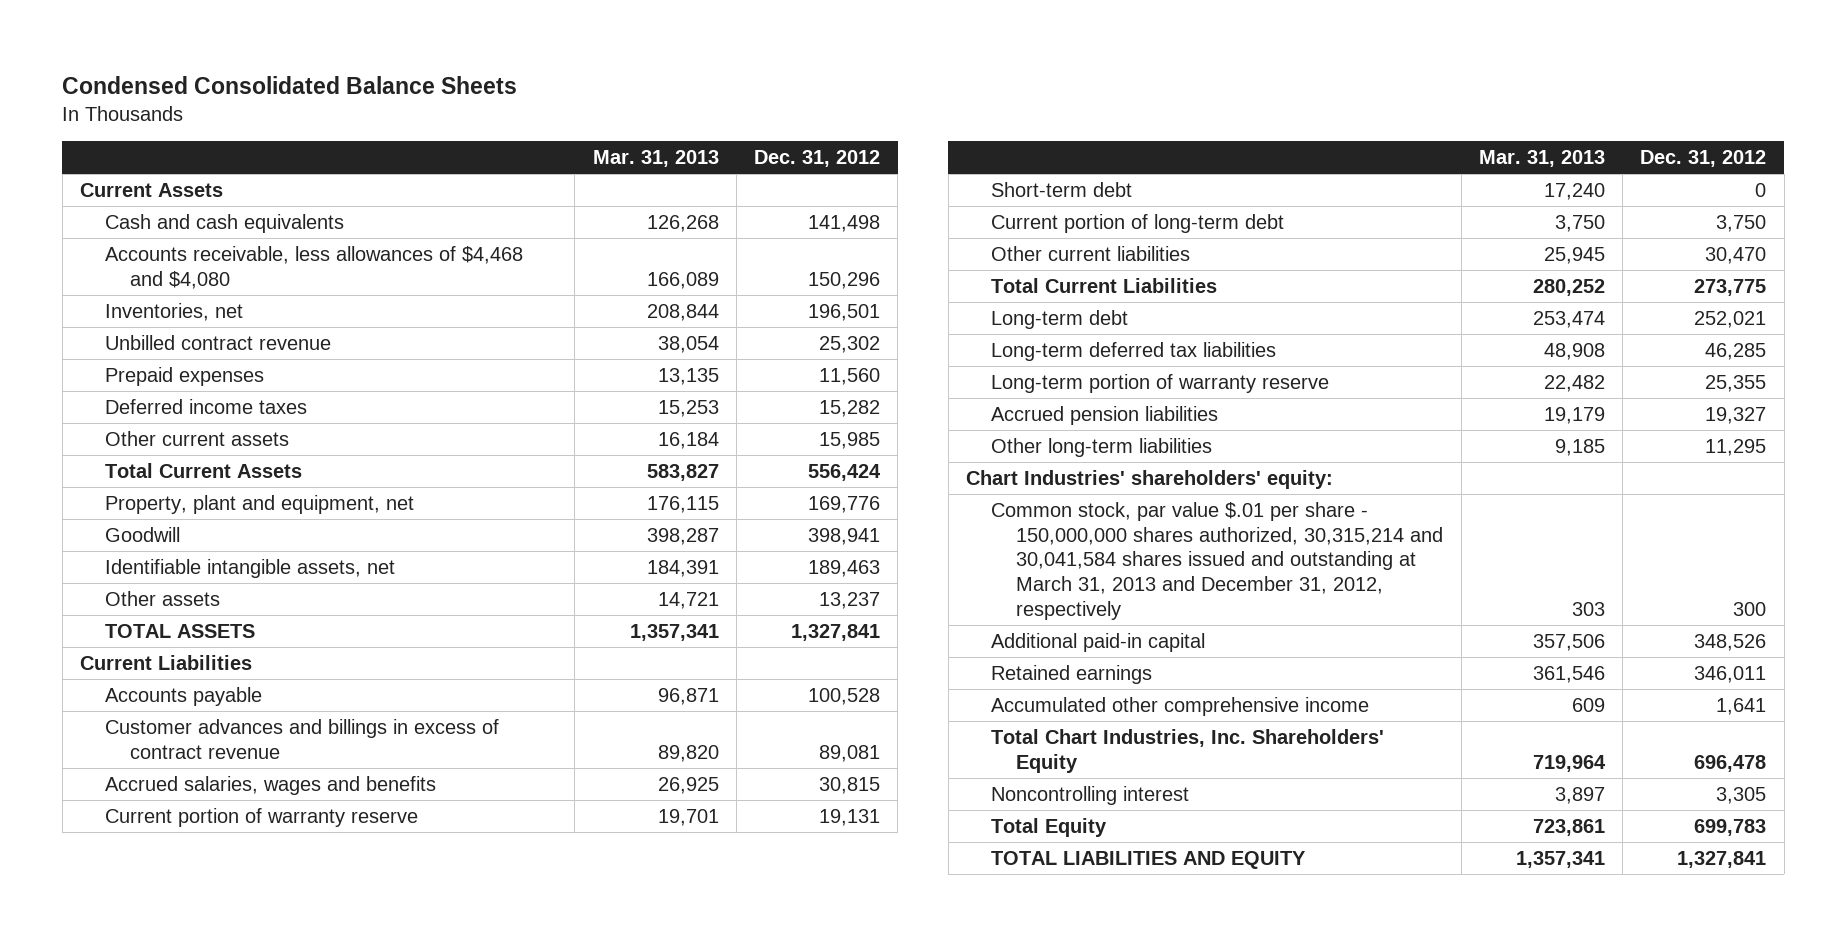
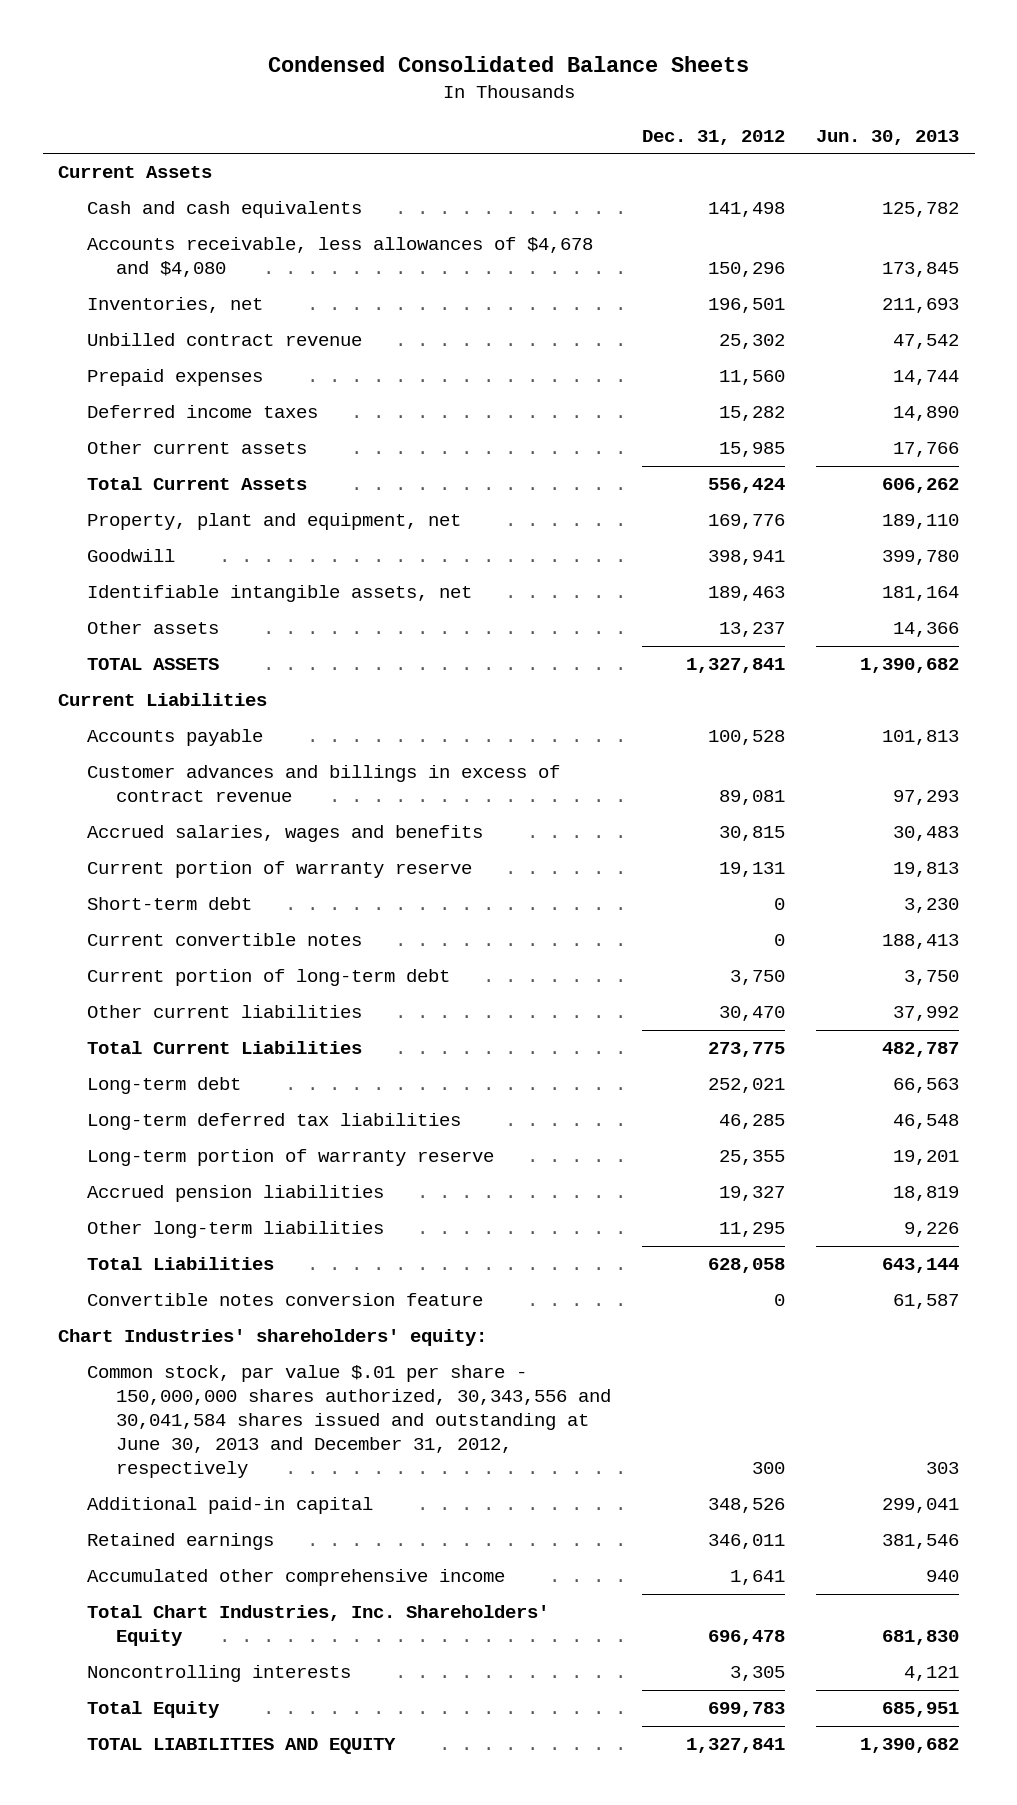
[592,150,719,168] Mar. 31, 2013 -> none
none -> [816,129,960,145] Jun. 30, 2013
[104,246,523,289] Accounts receivable, less allowances of $4,468 and $4,080 -> [87,237,594,278] Accounts receivable, less allowances of $4,678 and $4,080
none -> [87,933,363,947] Current convertible notes
none -> [87,1257,275,1271] Total Liabilities
none -> [87,1293,484,1307] Convertible notes conversion feature
[991,502,1444,620] Common stock, par value $.01 per share - 150,000,000 shares authorized, 30,315,214 and 30,041,584 shares issued and outstanding at March 31, 2013 and December 31, 2012, respectively -> [87,1365,611,1479] Common stock, par value $.01 per share - 150,000,000 shares authorized, 30,343,556 and 30,041,584 shares issued and outstanding at June 30, 2013 and December 31, 2012, respectively
[991,786,1190,806] Noncontrolling interest -> [87,1665,352,1683] Noncontrolling interests

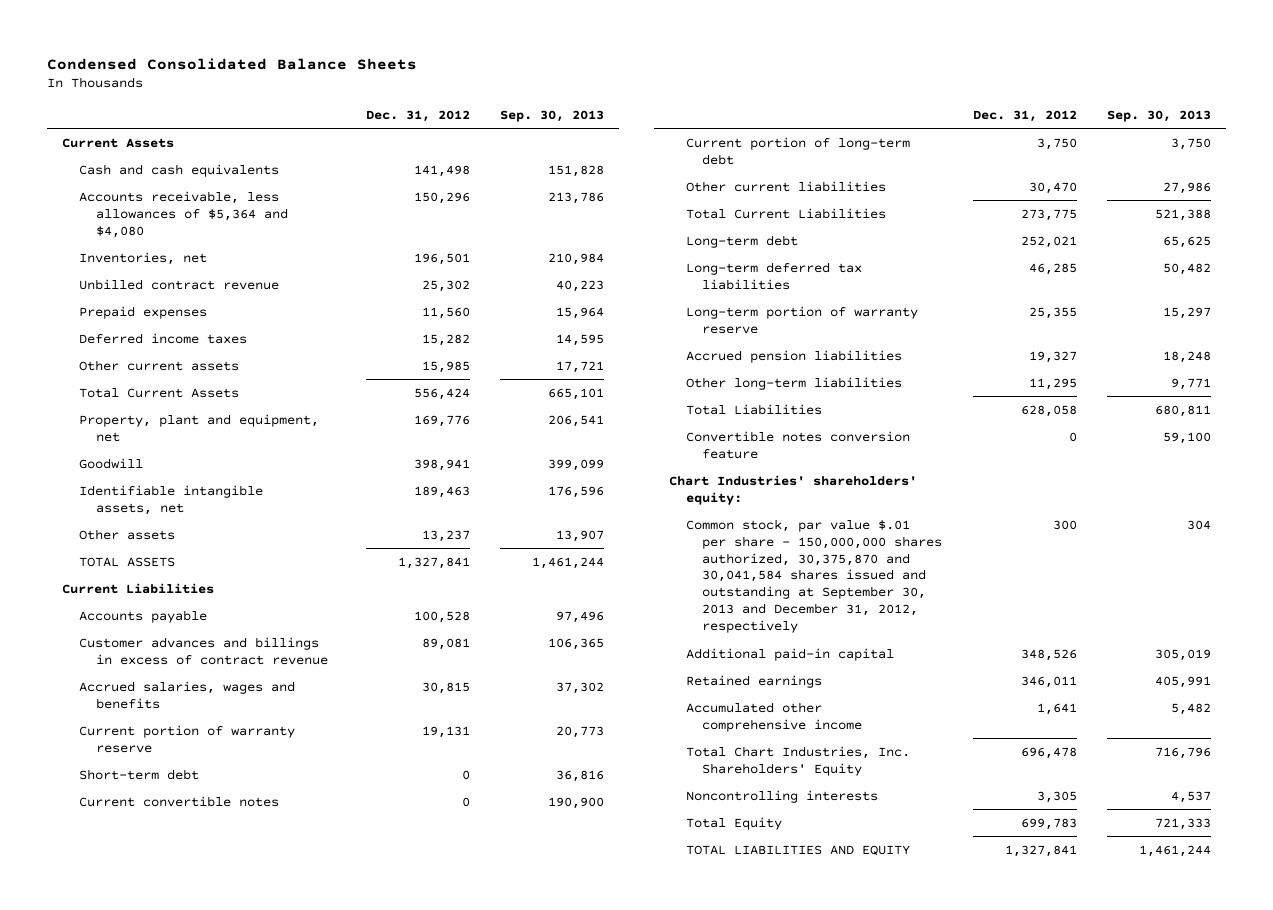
[816,129,960,145] Jun. 30, 2013 -> none
none -> [500,109,605,122] Sep. 30, 2013
[87,237,594,278] Accounts receivable, less allowances of $4,678 and $4,080 -> [79,190,288,238] Accounts receivable, less allowances of $5,364 and $4,080
[87,1365,611,1479] Common stock, par value $.01 per share - 150,000,000 shares authorized, 30,343,556 and 30,041,584 shares issued and outstanding at June 30, 2013 and December 31, 2012, respectively -> [685,518,943,634] Common stock, par value $.01 per share - 150,000,000 shares authorized, 30,375,870 and 30,041,584 shares issued and outstanding at September 30, 2013 and December 31, 2012, respectively

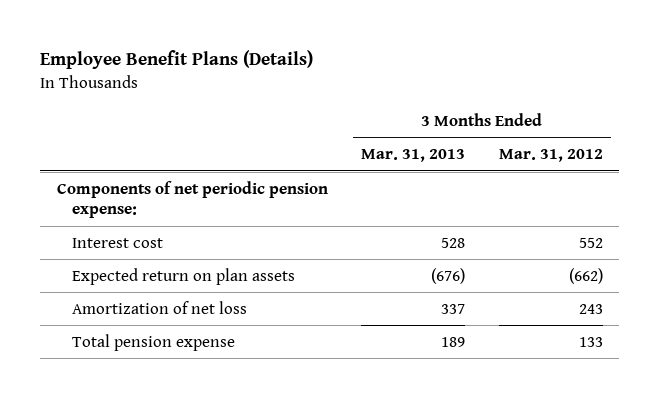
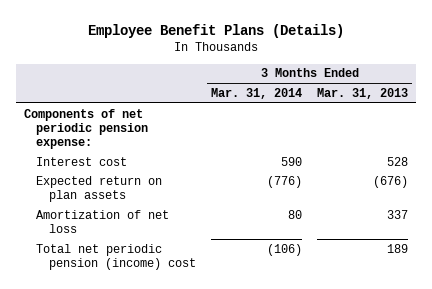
[498,149,603,163] Mar. 31, 2012 -> none
none -> [211,87,303,99] Mar. 31, 2014
[72,333,236,351] Total pension expense -> [36,243,196,270] Total net periodic pension (income) cost

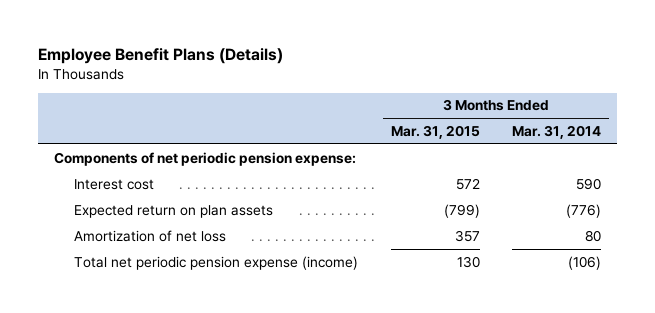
[317,87,409,99] Mar. 31, 2013 -> none
none -> [390,124,480,139] Mar. 31, 2015
[36,243,196,270] Total net periodic pension (income) cost -> [74,255,359,270] Total net periodic pension expense (income)

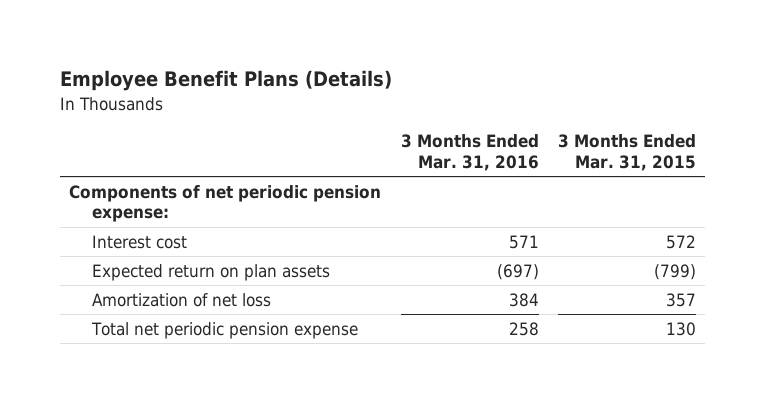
[512,124,602,139] Mar. 31, 2014 -> none
none -> [400,134,539,172] 3 Months Ended Mar. 31, 2016
[74,255,359,270] Total net periodic pension expense (income) -> [90,321,358,339] Total net periodic pension expense

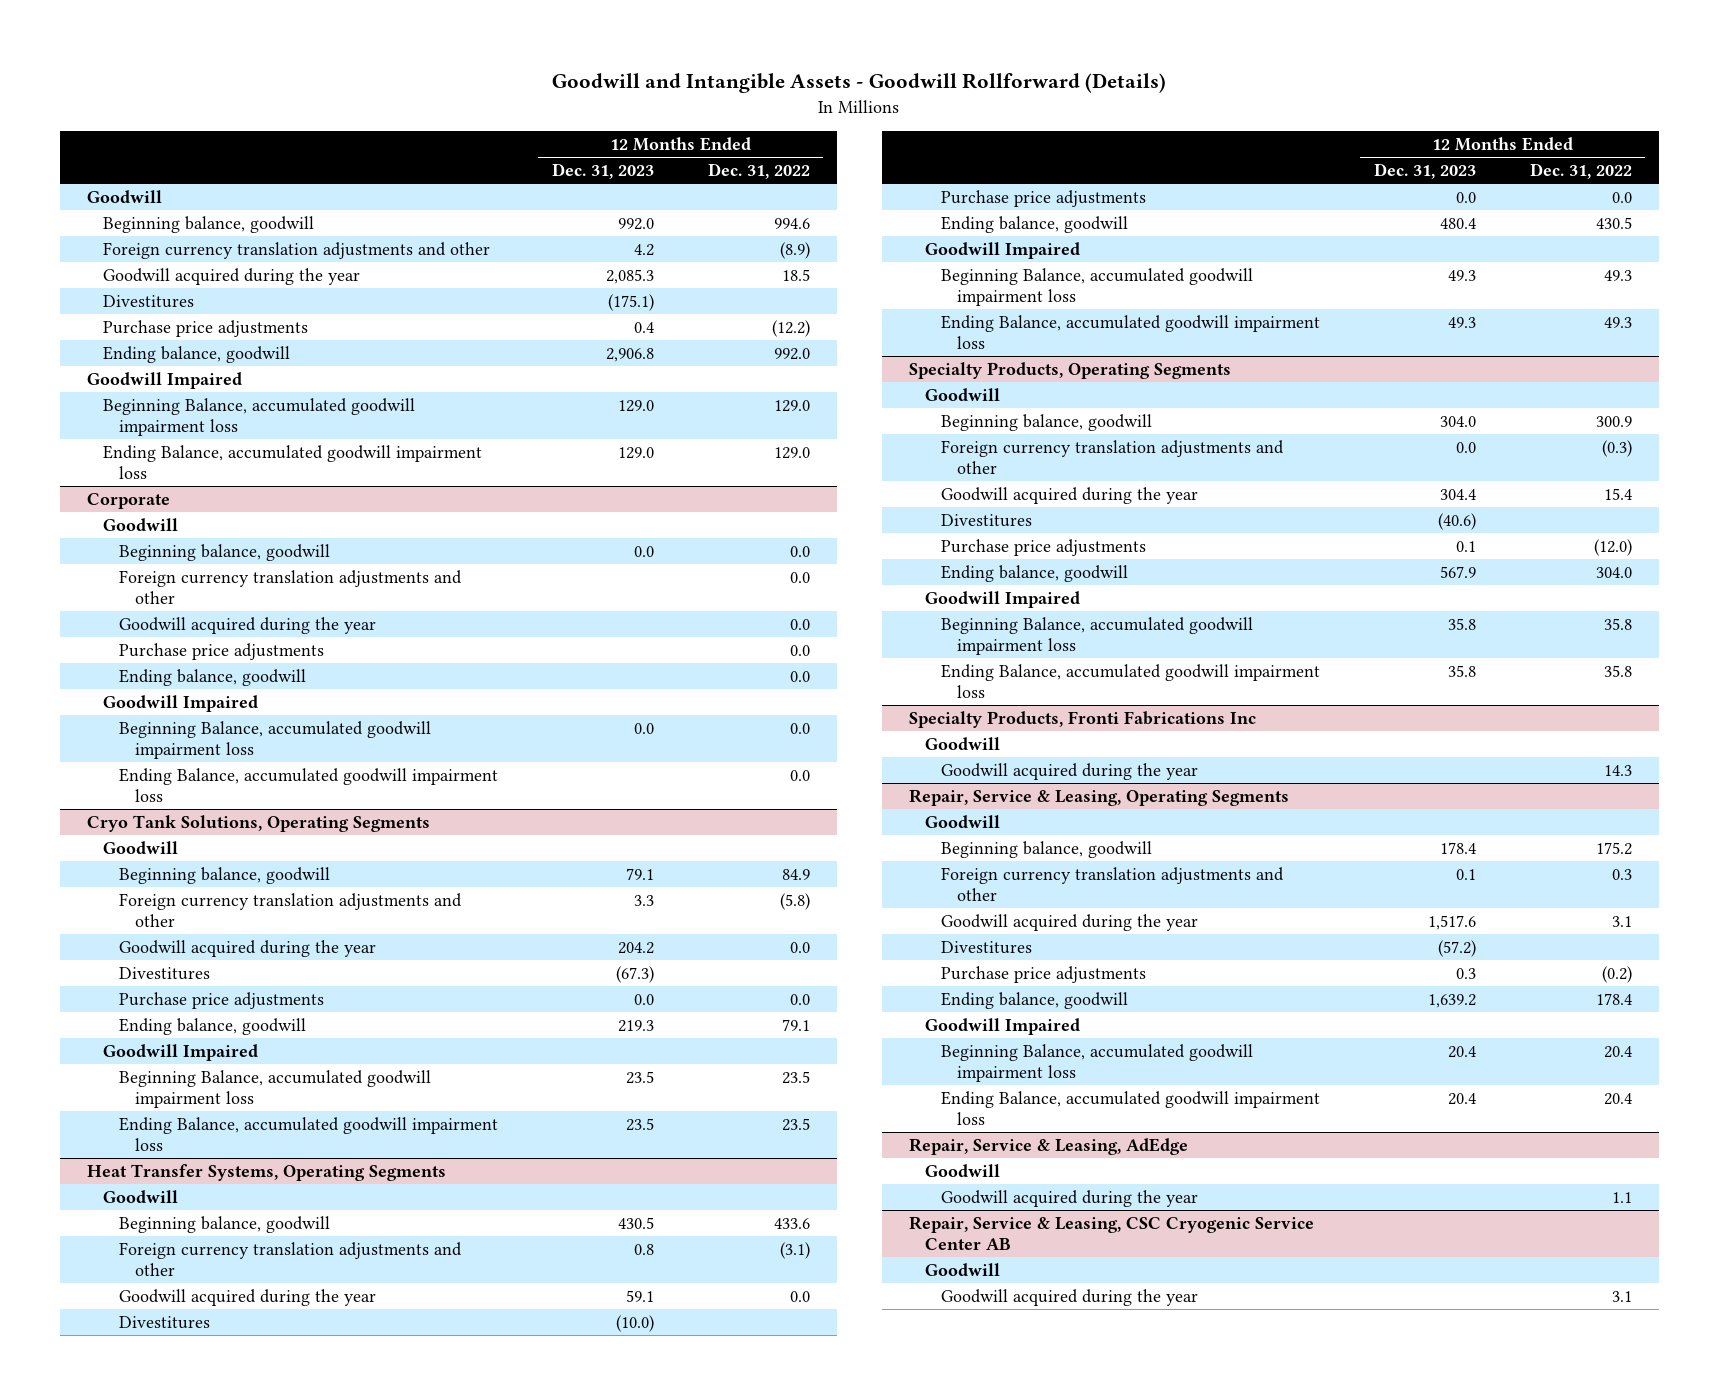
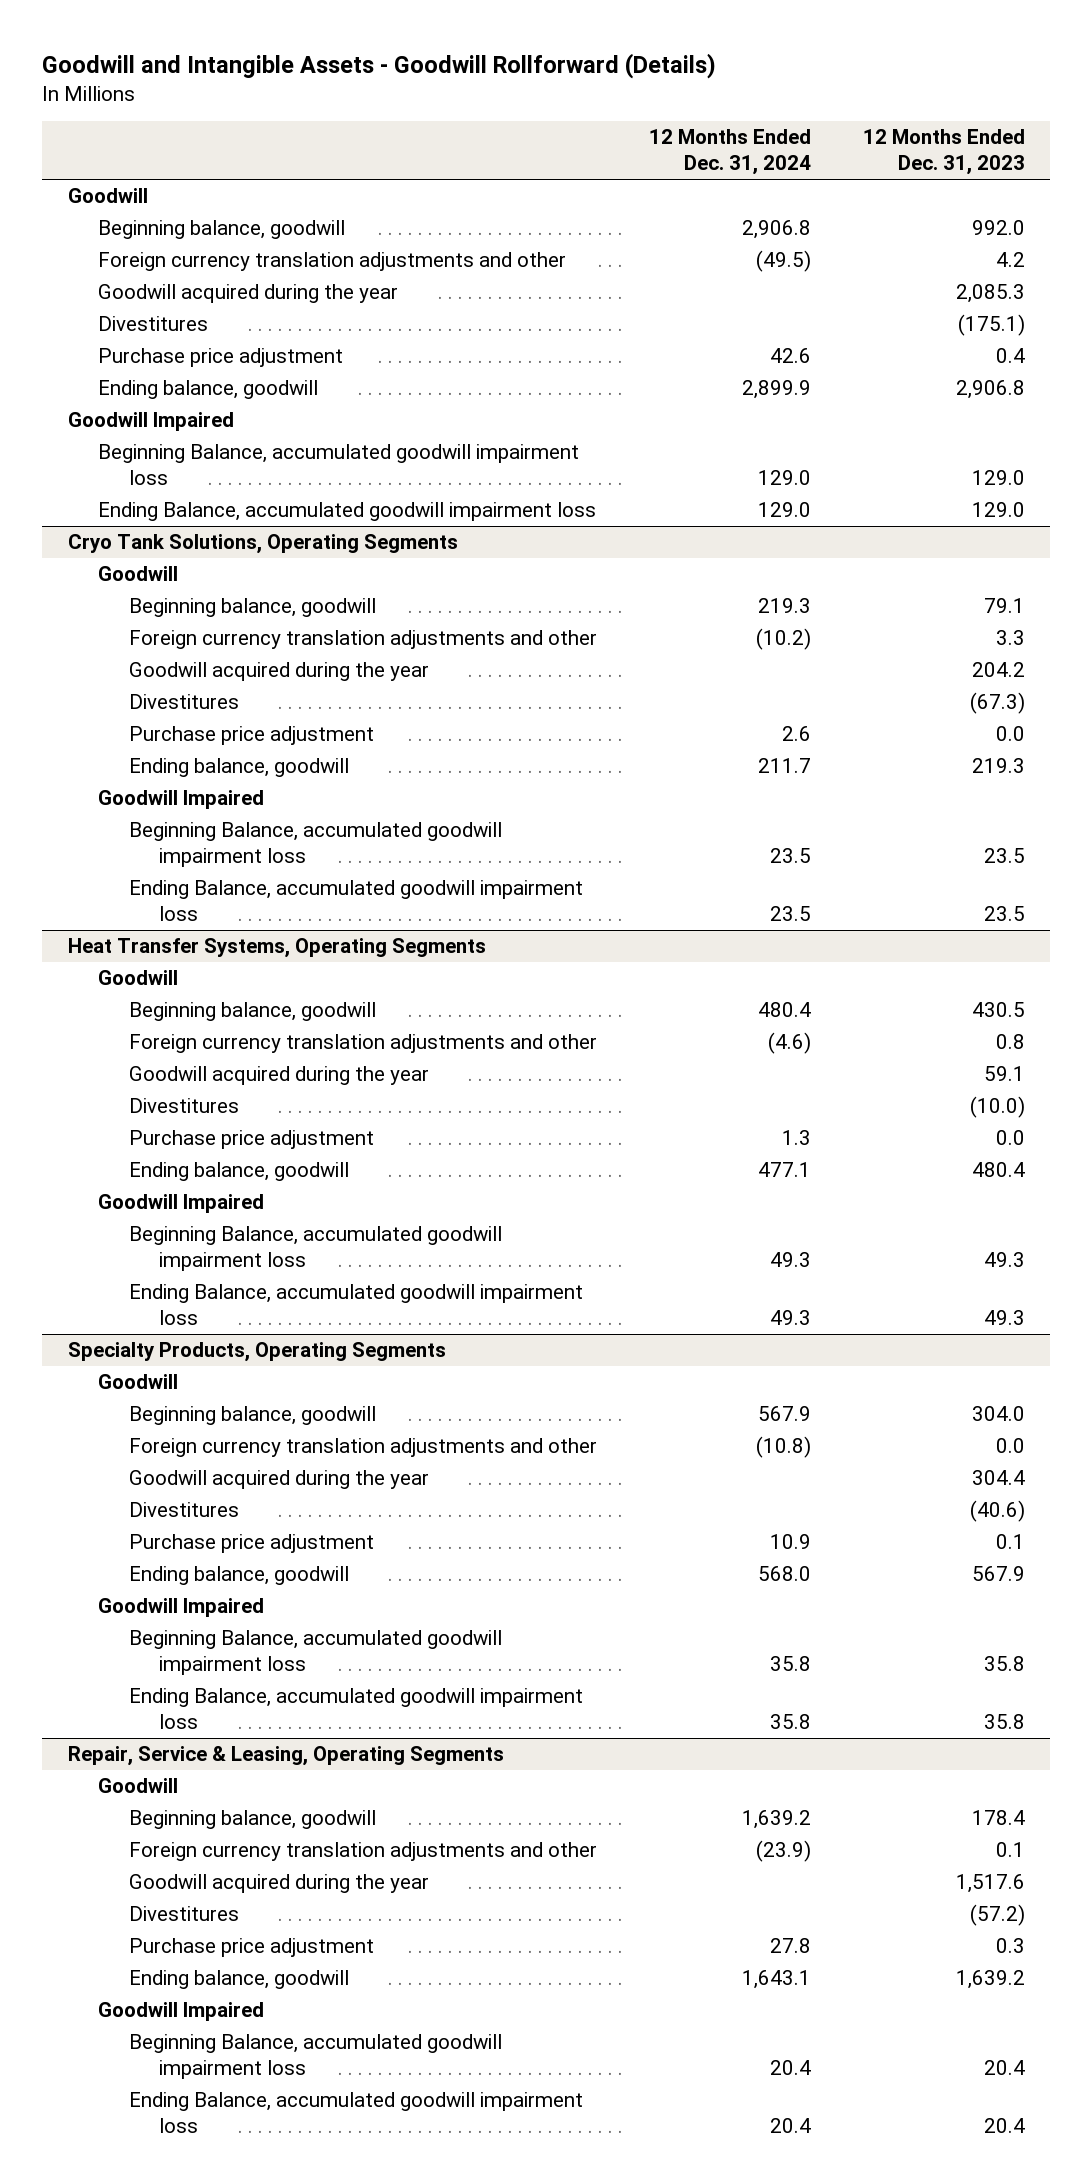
[707,162,810,179] Dec. 31, 2022 -> none
none -> [648,129,811,176] 12 Months Ended Dec. 31, 2024
[102,319,308,337] Purchase price adjustments -> [98,348,344,368] Purchase price adjustment
[86,492,170,509] Corporate -> none
[102,517,178,531] Goodwill -> none
[118,543,330,561] Beginning balance, goodwill -> none
[118,569,462,604] Foreign currency translation adjustments and other -> none
[118,616,376,634] Goodwill acquired during the year -> none
[118,642,324,660] Purchase price adjustments -> none
[118,668,306,686] Ending balance, goodwill -> none
[102,694,258,712] Goodwill Impaired -> none
[118,720,431,759] Beginning Balance, accumulated goodwill impairment loss -> none
[118,767,498,802] Ending Balance, accumulated goodwill impairment loss -> none
[118,991,324,1009] Purchase price adjustments -> [128,726,374,746] Purchase price adjustment
[941,189,1147,207] Purchase price adjustments -> [128,1130,374,1150] Purchase price adjustment
[941,538,1147,556] Purchase price adjustments -> [128,1534,374,1554] Purchase price adjustment
[909,710,1257,728] Specialty Products, Fronti Fabrications Inc -> none
[925,736,1001,750] Goodwill -> none
[941,762,1199,780] Goodwill acquired during the year -> none
[941,965,1147,983] Purchase price adjustments -> [128,1938,374,1958] Purchase price adjustment
[909,1137,1189,1155] Repair, Service & Leasing, AdEdge -> none
[925,1163,1001,1177] Goodwill -> none
[941,1189,1199,1207] Goodwill acquired during the year -> none
[909,1215,1315,1250] Repair, Service & Leasing, CSC Cryogenic Service Center AB -> none
[925,1262,1001,1276] Goodwill -> none
[941,1288,1199,1306] Goodwill acquired during the year -> none

